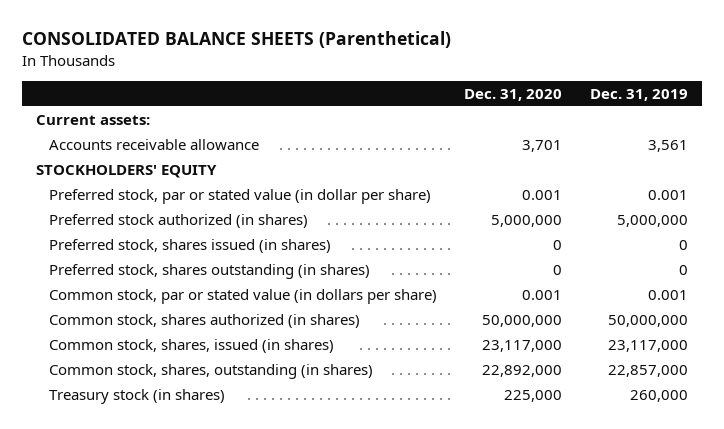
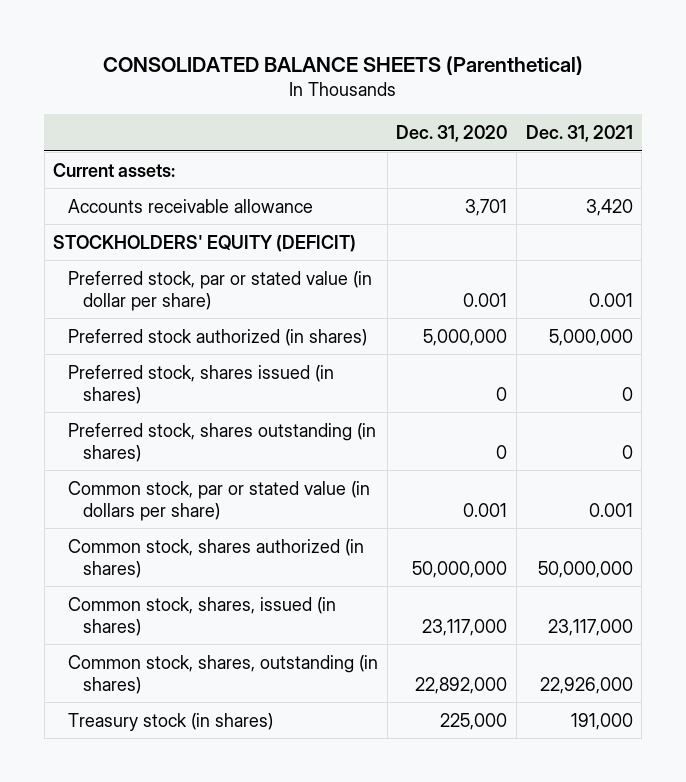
[589,88,688,101] Dec. 31, 2019 -> none
none -> [525,125,633,143] Dec. 31, 2021
[35,164,217,178] STOCKHOLDERS' EQUITY -> [53,234,357,252] STOCKHOLDERS' EQUITY (DEFICIT)

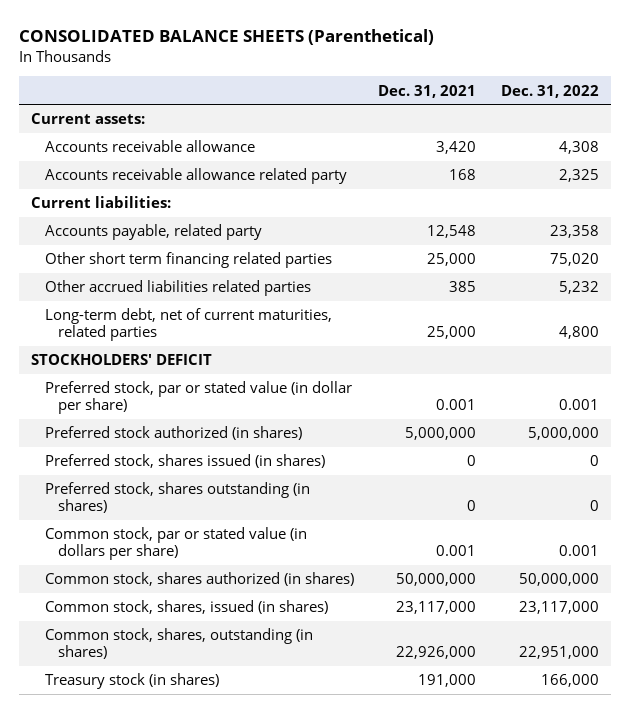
[396,125,508,143] Dec. 31, 2020 -> none
none -> [500,84,599,98] Dec. 31, 2022
none -> [44,168,347,185] Accounts receivable allowance related party
none -> [31,196,172,209] Current liabilities:
none -> [44,224,262,241] Accounts payable, related party
none -> [44,252,332,269] Other short term financing related parties
none -> [44,280,311,297] Other accrued liabilities related parties
none -> [44,308,332,342] Long-term debt, net of current maturities, related parties
[53,234,357,252] STOCKHOLDERS' EQUITY (DEFICIT) -> [31,354,213,366] STOCKHOLDERS' DEFICIT

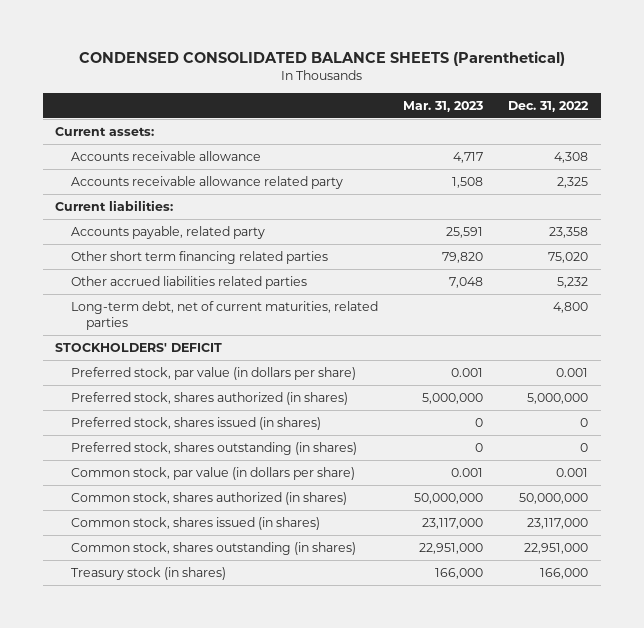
[19,28,435,45] CONSOLIDATED BALANCE SHEETS (Parenthetical) -> [78,50,565,66] CONDENSED CONSOLIDATED BALANCE SHEETS (Parenthetical)
[378,84,477,98] Dec. 31, 2021 -> none
none -> [402,100,483,112] Mar. 31, 2023
[44,381,352,415] Preferred stock, par or stated value (in dollar per share) -> [70,367,356,381] Preferred stock, par value (in dollars per share)
[44,426,302,441] Preferred stock authorized (in shares) -> [70,392,348,406] Preferred stock, shares authorized (in shares)
[44,527,307,561] Common stock, par or stated value (in dollars per share) -> [70,467,355,481] Common stock, par value (in dollars per share)
[44,600,328,615] Common stock, shares, issued (in shares) -> [70,517,320,531] Common stock, shares issued (in shares)
[44,628,313,660] Common stock, shares, outstanding (in shares) -> [70,542,356,556] Common stock, shares outstanding (in shares)

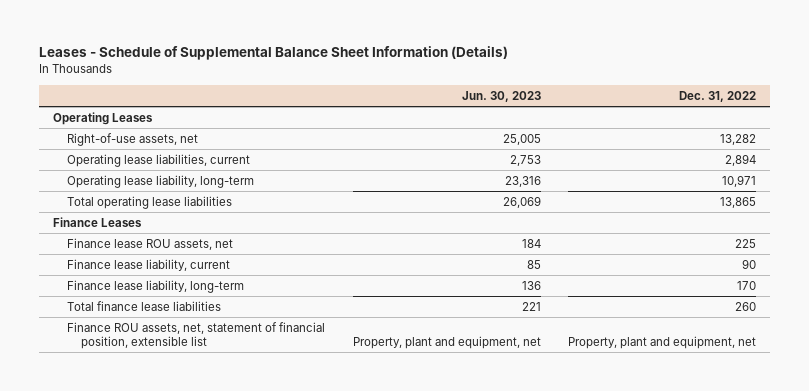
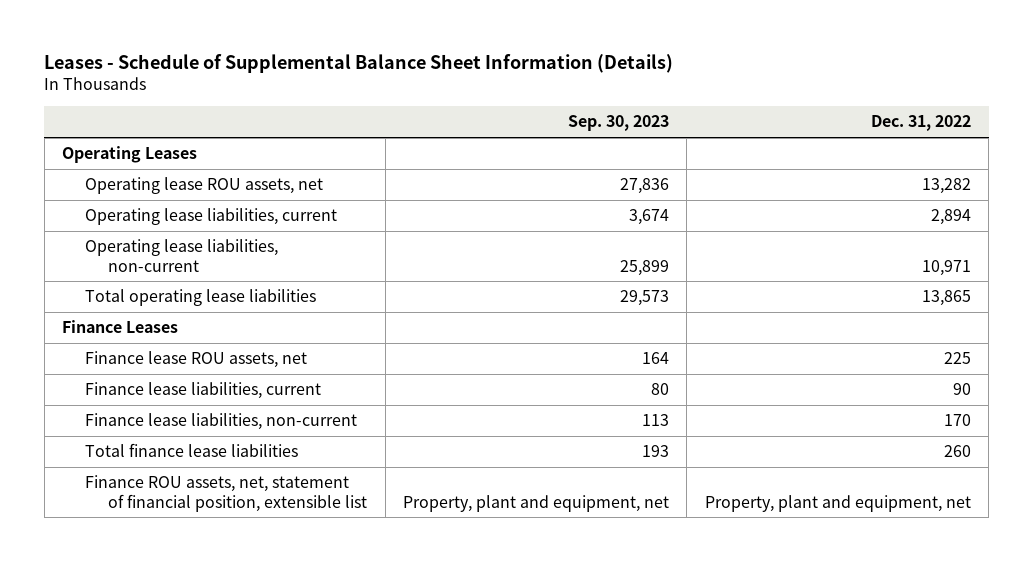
[461,90,541,102] Jun. 30, 2023 -> none
none -> [567,115,669,132] Sep. 30, 2023
[67,132,199,146] Right-of-use assets, net -> [85,177,324,195] Operating lease ROU assets, net
[67,174,255,188] Operating lease liability, long-term -> [85,239,279,272] Operating lease liabilities, non-current
[67,258,231,271] Finance lease liability, current -> [85,382,322,400] Finance lease liabilities, current
[67,279,245,293] Finance lease liability, long-term -> [85,413,358,431] Finance lease liabilities, non-current

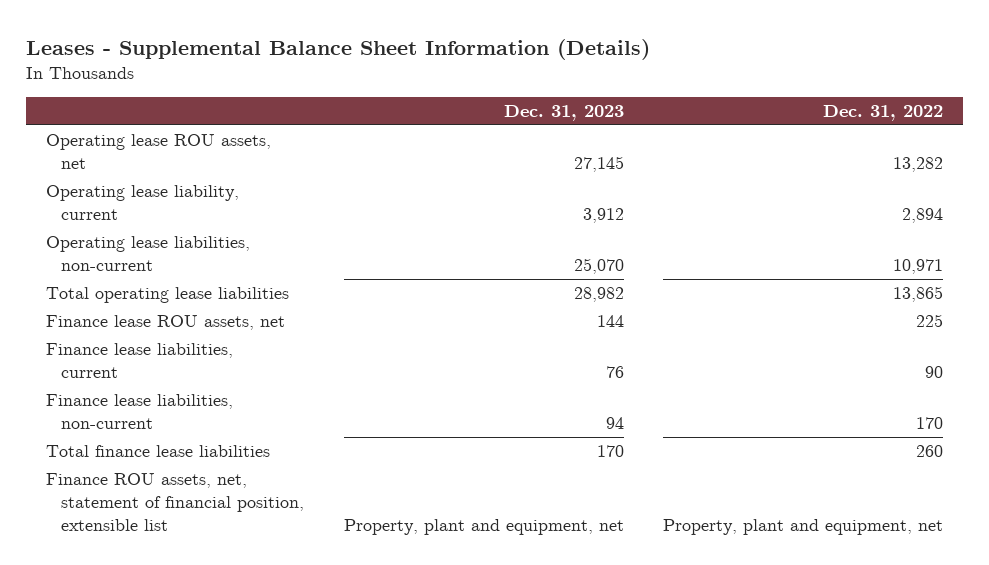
[44,53,674,73] Leases - Schedule of Supplemental Balance Sheet Information (Details) -> [26,38,651,60] Leases - Supplemental Balance Sheet Information (Details)
[567,115,669,132] Sep. 30, 2023 -> none
none -> [503,105,624,122] Dec. 31, 2023
[61,146,197,164] Operating Leases -> none
[85,208,338,226] Operating lease liabilities, current -> [46,185,240,221] Operating lease liability, current
[61,320,178,334] Finance Leases -> none

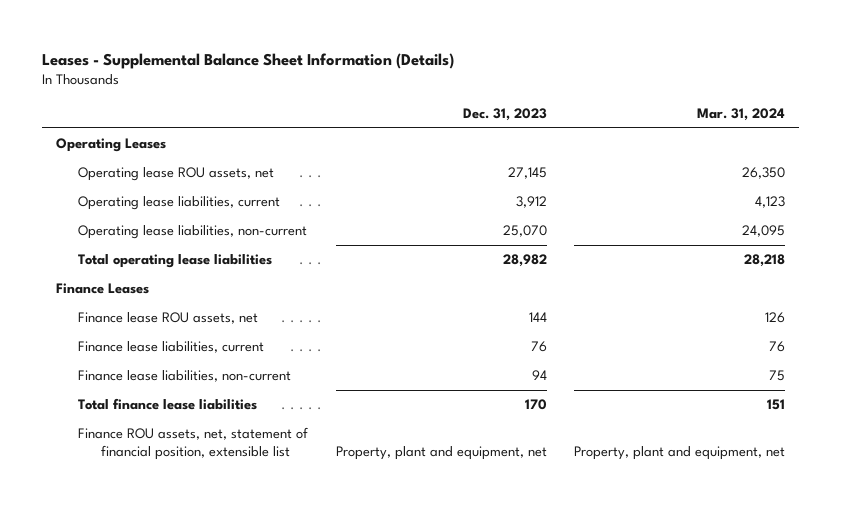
[823,105,944,122] Dec. 31, 2022 -> none
none -> [697,108,786,122] Mar. 31, 2024
none -> [55,138,166,153] Operating Leases
[46,185,240,221] Operating lease liability, current -> [78,196,281,211] Operating lease liabilities, current
none -> [55,283,149,295] Finance Leases

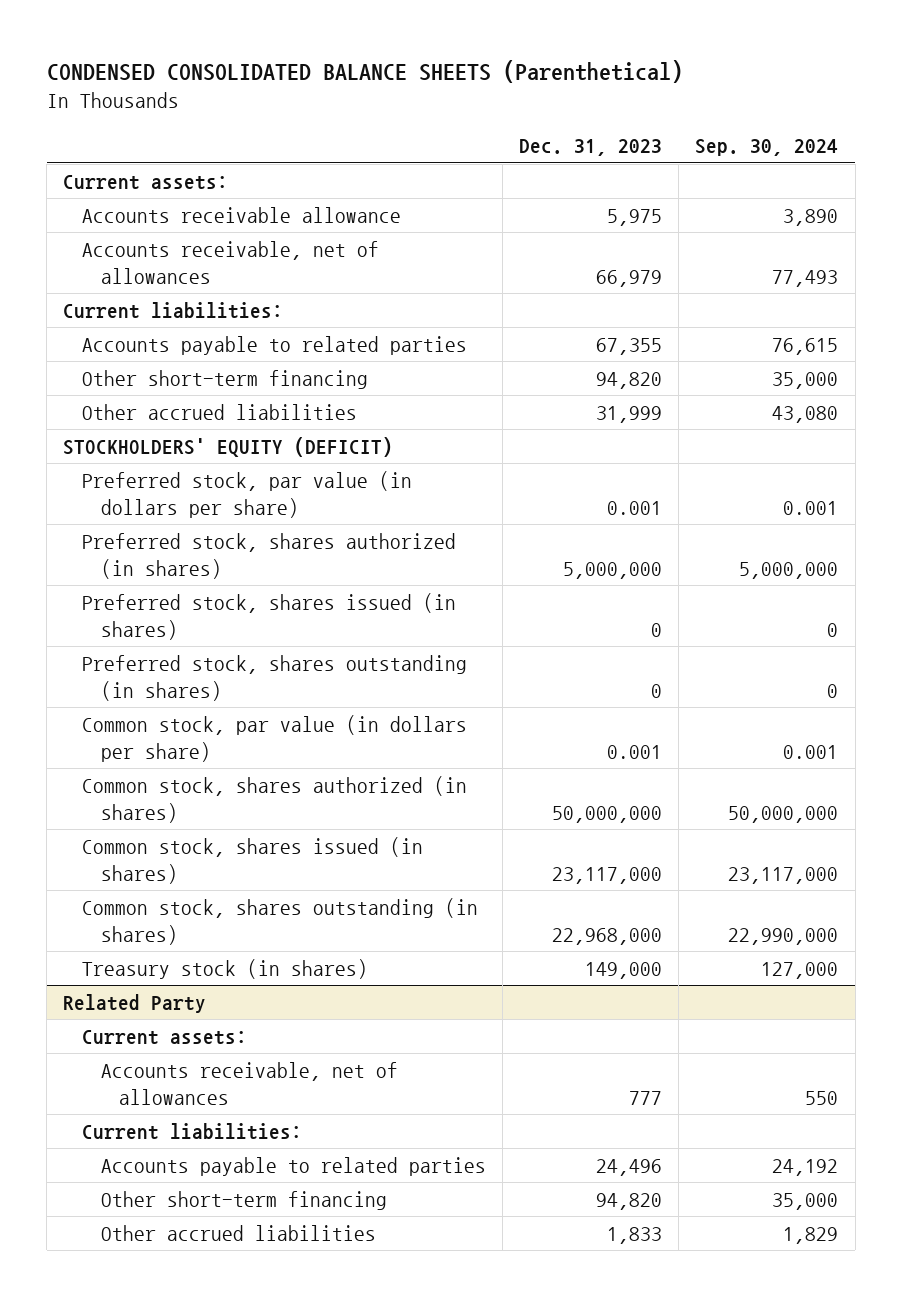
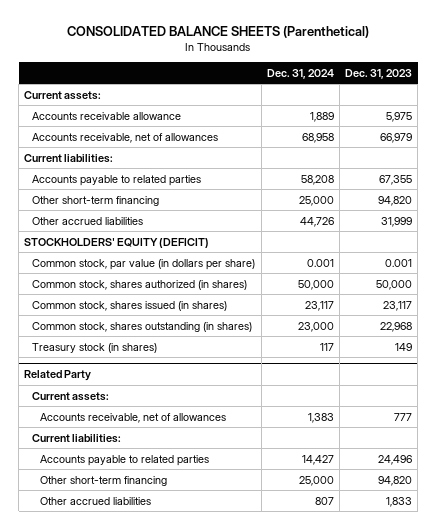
[46,60,683,84] CONDENSED CONSOLIDATED BALANCE SHEETS (Parenthetical) -> [67,25,370,38] CONSOLIDATED BALANCE SHEETS (Parenthetical)
[695,139,839,157] Sep. 30, 2024 -> none
none -> [266,68,334,79] Dec. 31, 2024
[82,470,413,518] Preferred stock, par value (in dollars per share) -> none
[82,532,457,579] Preferred stock, shares authorized (in shares) -> none
[82,592,457,640] Preferred stock, shares issued (in shares) -> none
[82,654,468,701] Preferred stock, shares outstanding (in shares) -> none
[552,805,663,823] 50,000,000 -> [376,279,413,290] 50,000
[552,866,663,884] 23,117,000 -> [383,300,413,311] 23,117
[552,927,663,945] 22,968,000 -> [380,321,413,332] 22,968
[585,961,663,979] 149,000 -> [395,342,413,351] 149

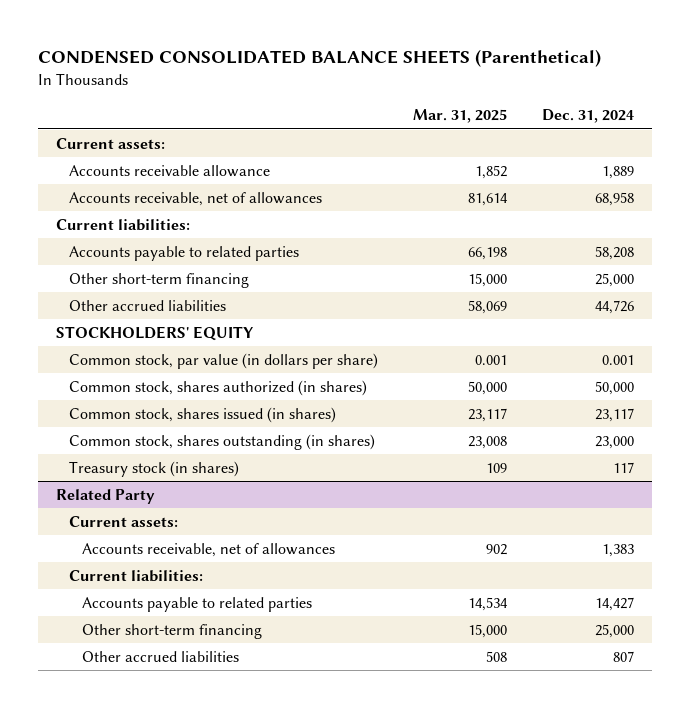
[67,25,370,38] CONSOLIDATED BALANCE SHEETS (Parenthetical) -> [38,49,602,68] CONDENSED CONSOLIDATED BALANCE SHEETS (Parenthetical)
[345,68,413,79] Dec. 31, 2023 -> none
none -> [413,109,508,124] Mar. 31, 2025
[24,237,210,248] STOCKHOLDERS' EQUITY (DEFICIT) -> [55,325,254,341] STOCKHOLDERS' EQUITY

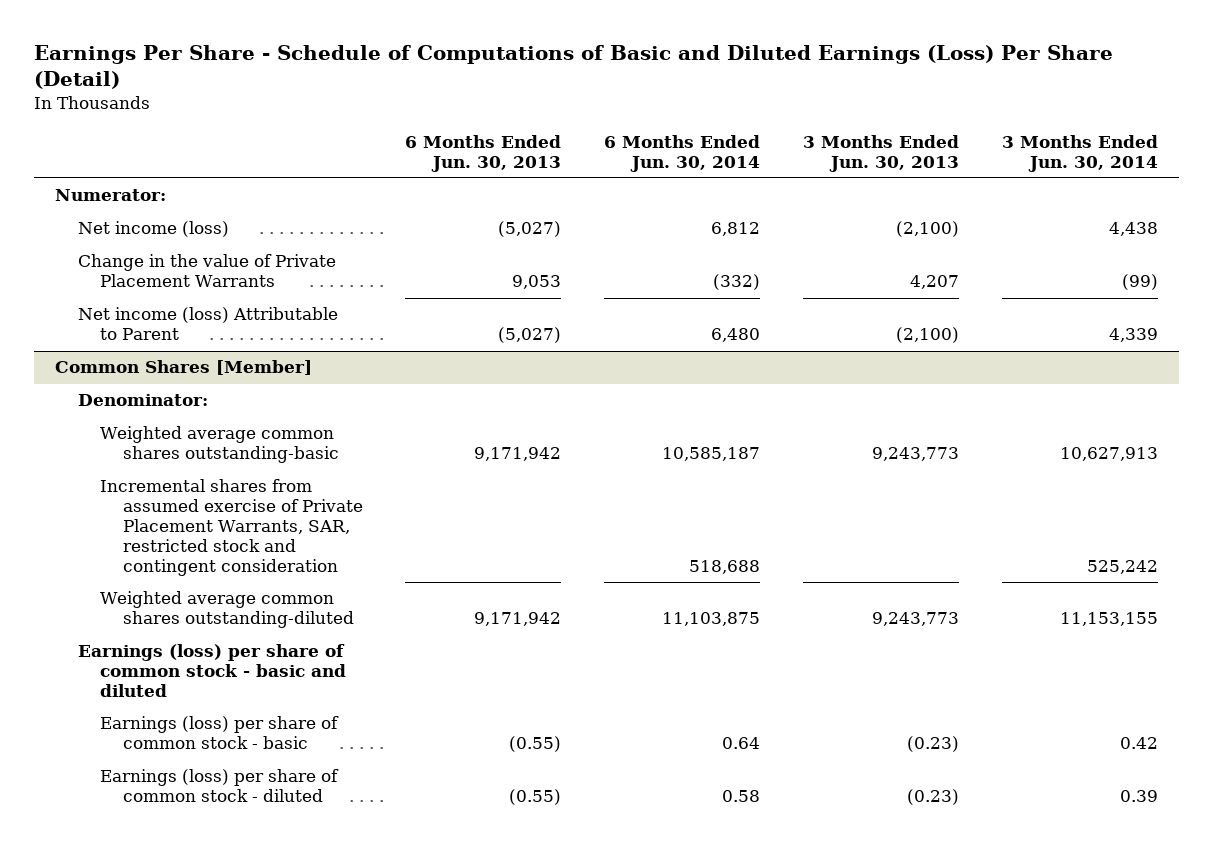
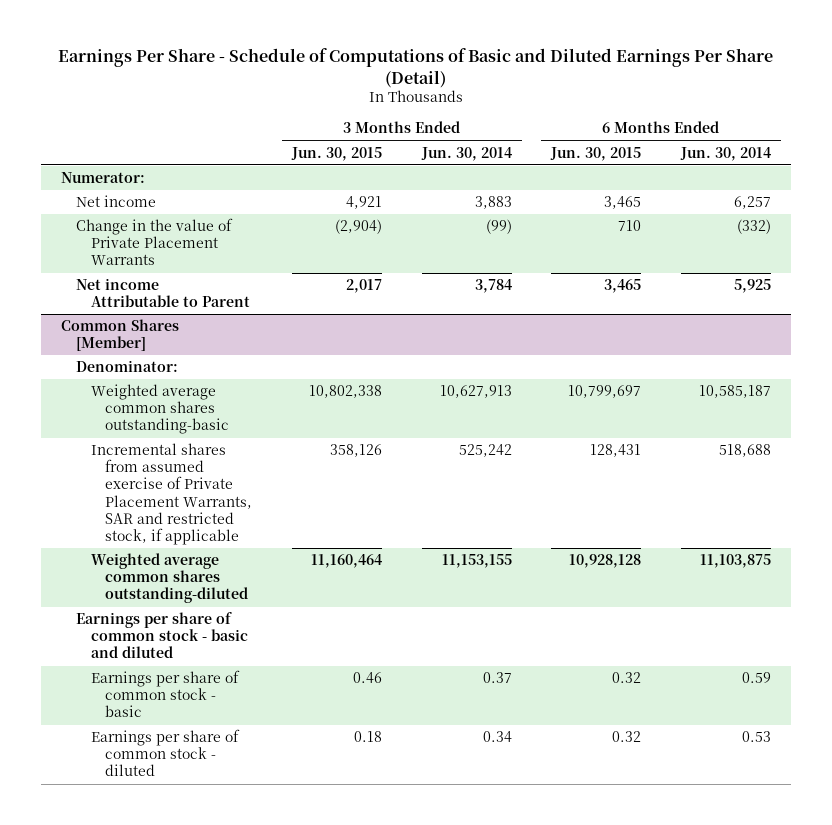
[34,45,1114,90] Earnings Per Share - Schedule of Computations of Basic and Diluted Earnings (Loss) Per Share (Detail) -> [57,48,773,88] Earnings Per Share - Schedule of Computations of Basic and Diluted Earnings Per Share (Detail)
[405,134,562,172] 6 Months Ended Jun. 30, 2013 -> none
[802,134,959,172] 3 Months Ended Jun. 30, 2013 -> none
none -> [291,146,383,161] Jun. 30, 2015
none -> [550,146,642,161] Jun. 30, 2015
[77,221,229,238] Net income (loss) -> [75,195,156,208] Net income
[711,222,761,237] 6,812 -> [734,196,772,210] 6,257
[1108,222,1158,237] 4,438 -> [474,196,512,210] 3,883
[77,307,338,341] Net income (loss) Attributable to Parent -> [75,278,250,308] Net income Attributable to Parent
[711,328,761,343] 6,480 -> [734,279,772,294] 5,925
[1108,328,1158,343] 4,339 -> [474,279,512,294] 3,784
[100,479,363,576] Incremental shares from assumed exercise of Private Placement Warrants, SAR, restricted stock and contingent consideration -> [90,443,253,545] Incremental shares from assumed exercise of Private Placement Warrants, SAR and restricted stock, if applicable
[77,644,347,698] Earnings (loss) per share of common stock - basic and diluted -> [75,612,248,659] Earnings per share of common stock - basic and diluted
[100,716,340,750] Earnings (loss) per share of common stock - basic -> [90,670,240,718] Earnings per share of common stock - basic
[722,737,761,750] 0.64 -> [742,672,772,684] 0.59
[1119,737,1158,750] 0.42 -> [482,672,512,684] 0.37
[100,769,340,803] Earnings (loss) per share of common stock - diluted -> [90,729,240,777] Earnings per share of common stock - diluted
[722,790,761,803] 0.58 -> [742,731,772,743] 0.53
[1119,790,1158,803] 0.39 -> [482,731,512,743] 0.34

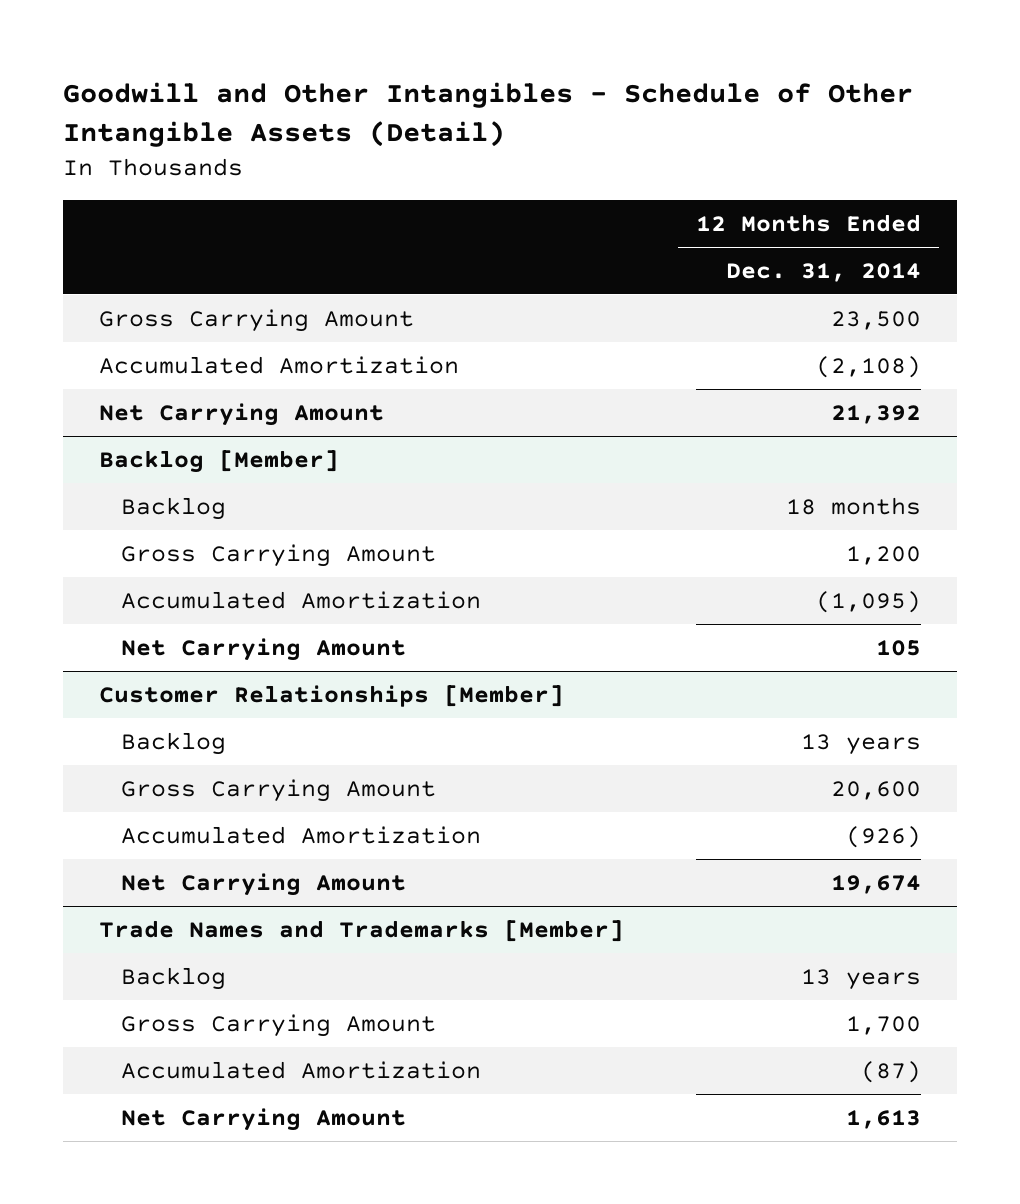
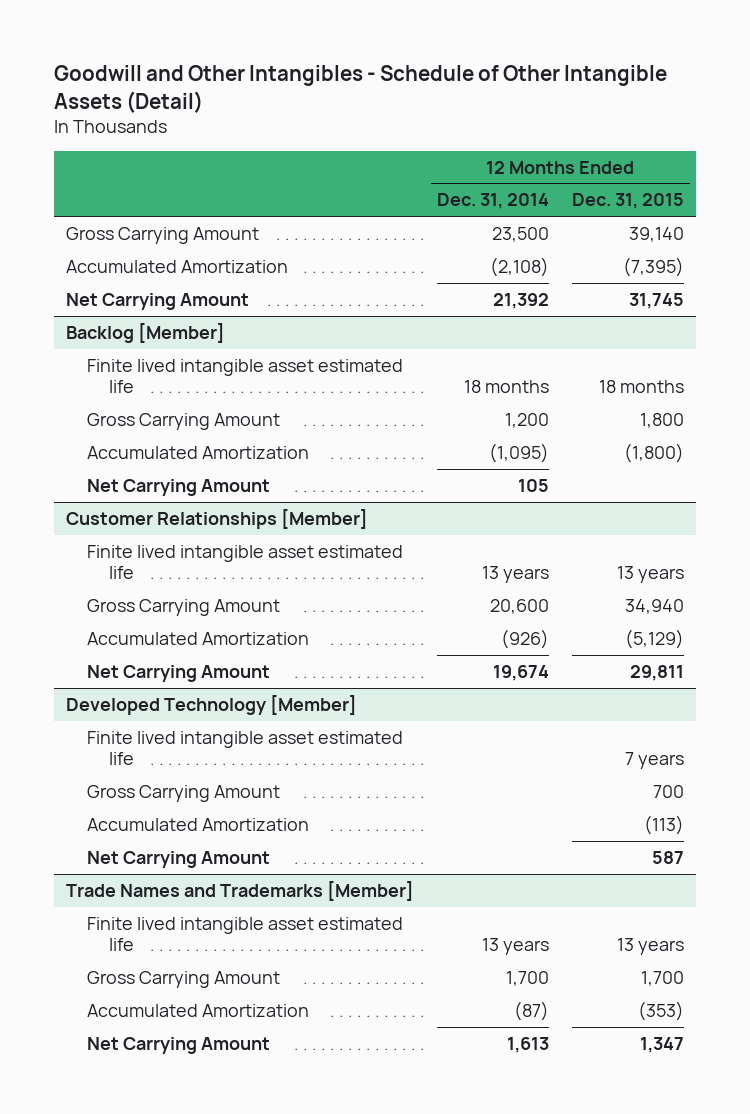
none -> [572,193,685,210] Dec. 31, 2015
[120,496,226,520] Backlog -> [87,358,404,393] Finite lived intangible asset estimated life
[120,731,226,755] Backlog -> [87,544,404,579] Finite lived intangible asset estimated life
none -> [65,694,357,715] Developed Technology [Member]
none -> [87,730,404,765] Finite lived intangible asset estimated life
none -> [87,784,281,802] Gross Carrying Amount
none -> [87,817,310,831] Accumulated Amortization
none -> [87,850,271,868] Net Carrying Amount
[120,966,226,990] Backlog -> [87,916,404,951] Finite lived intangible asset estimated life

